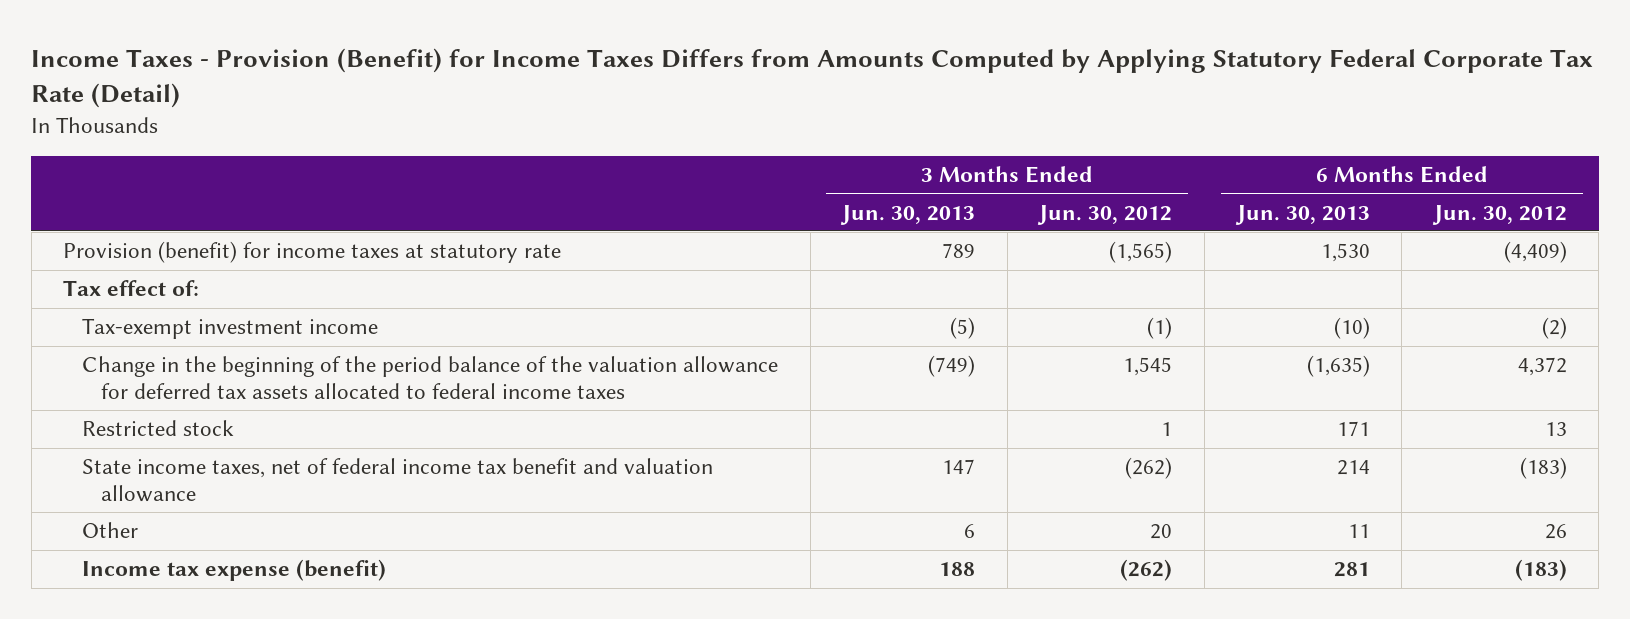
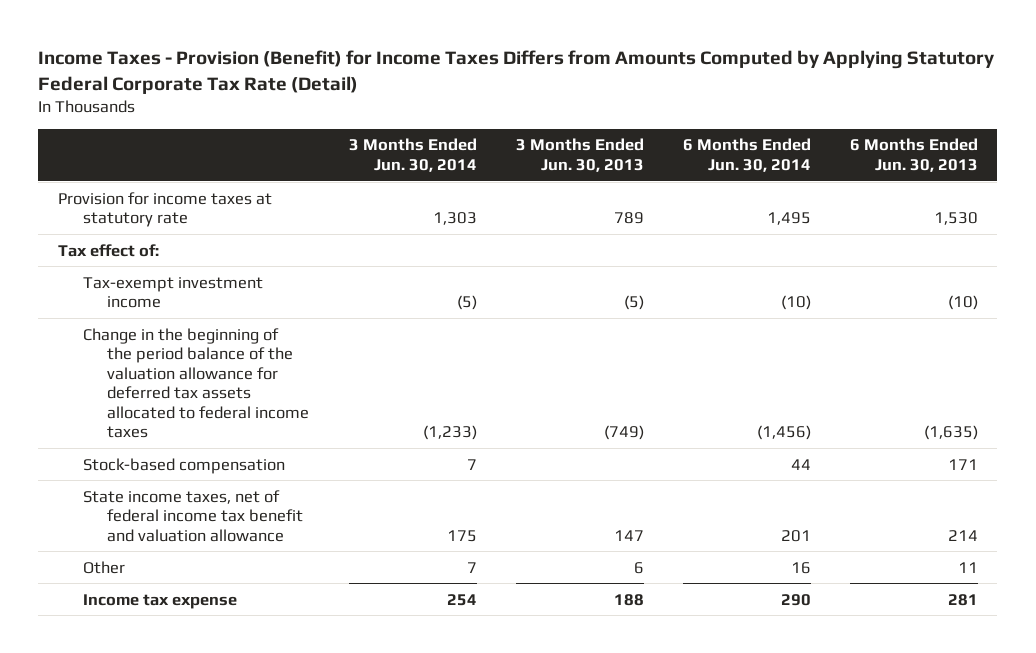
[1037,204,1173,225] Jun. 30, 2012 -> none
[1431,204,1567,225] Jun. 30, 2012 -> none
none -> [348,138,477,172] 3 Months Ended Jun. 30, 2014
none -> [682,138,811,172] 6 Months Ended Jun. 30, 2014
[63,241,562,264] Provision (benefit) for income taxes at statutory rate -> [57,191,272,228] Provision for income taxes at statutory rate
[82,420,235,437] Restricted stock -> [82,457,285,474] Stock-based compensation
[82,559,387,582] Income tax expense (benefit) -> [82,593,237,609] Income tax expense

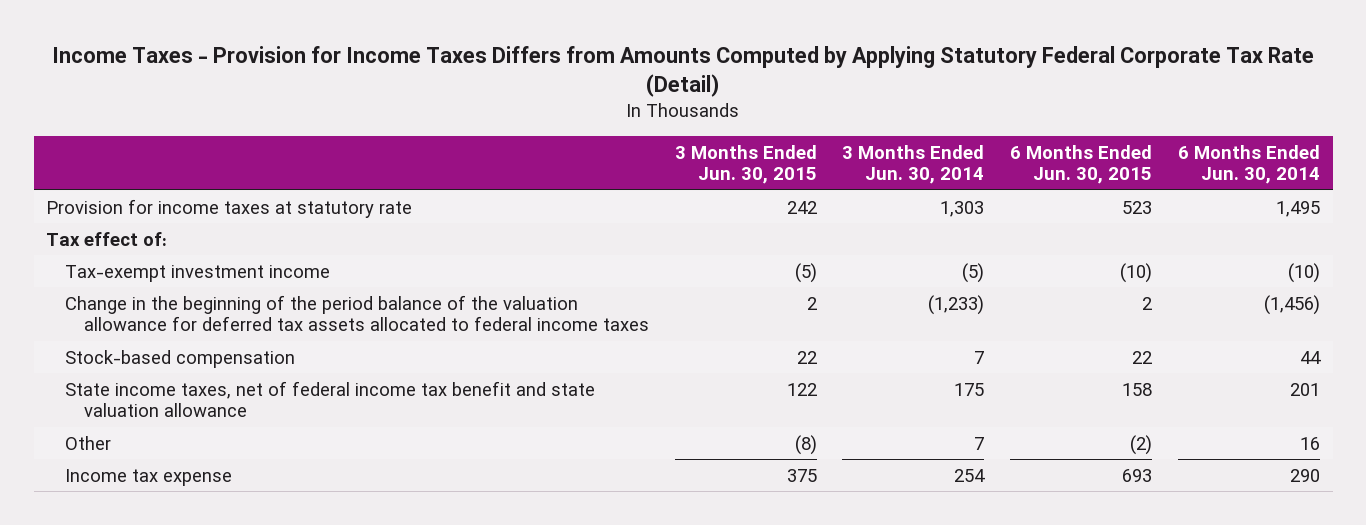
[38,49,995,94] Income Taxes - Provision (Benefit) for Income Taxes Differs from Amounts Computed by Applying Statutory Federal Corporate Tax Rate (Detail) -> [52,45,1315,97] Income Taxes - Provision for Income Taxes Differs from Amounts Computed by Applying Statutory Federal Corporate Tax Rate (Detail)
[515,138,644,172] 3 Months Ended Jun. 30, 2013 -> none
[849,138,978,172] 6 Months Ended Jun. 30, 2013 -> none
none -> [674,144,817,185] 3 Months Ended Jun. 30, 2015
none -> [1010,144,1153,185] 6 Months Ended Jun. 30, 2015
[82,489,304,542] State income taxes, net of federal income tax benefit and valuation allowance -> [65,380,596,418] State income taxes, net of federal income tax benefit and state valuation allowance

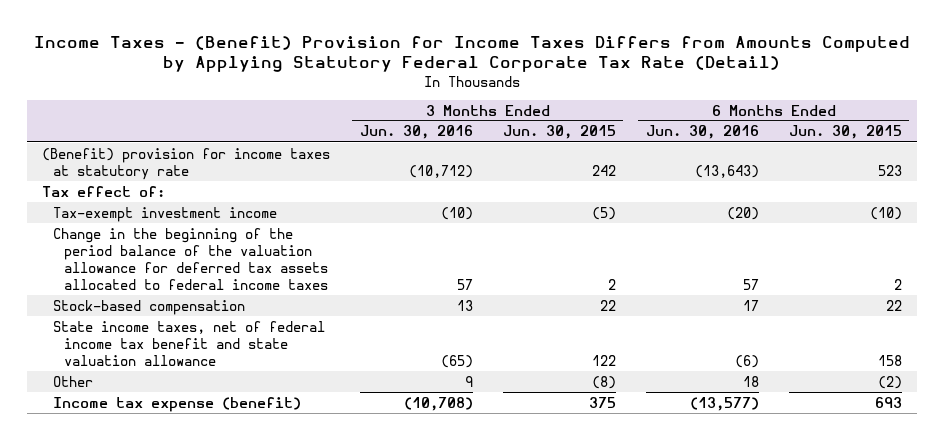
[52,45,1315,97] Income Taxes - Provision for Income Taxes Differs from Amounts Computed by Applying Statutory Federal Corporate Tax Rate (Detail) -> [33,35,910,73] Income Taxes - (Benefit) Provision for Income Taxes Differs from Amounts Computed by Applying Statutory Federal Corporate Tax Rate (Detail)
[842,144,985,185] 3 Months Ended Jun. 30, 2014 -> none
[1177,144,1320,185] 6 Months Ended Jun. 30, 2014 -> none
none -> [359,125,473,140] Jun. 30, 2016
none -> [645,125,759,140] Jun. 30, 2016
[46,198,413,218] Provision for income taxes at statutory rate -> [41,147,330,180] (Benefit) provision for income taxes at statutory rate
[65,468,233,486] Income tax expense -> [53,396,302,412] Income tax expense (benefit)

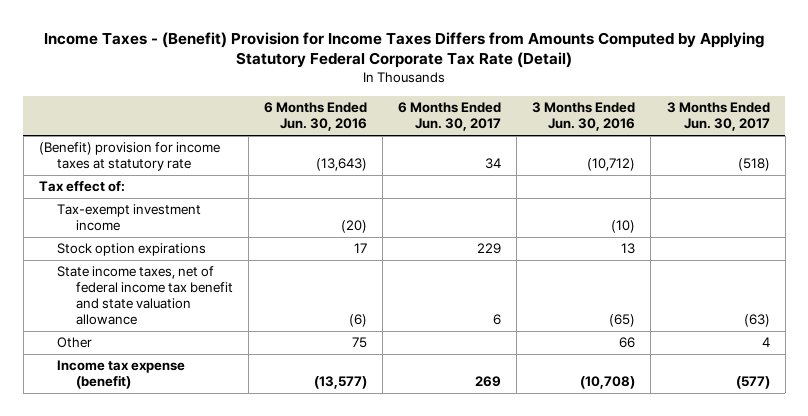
[502,125,616,140] Jun. 30, 2015 -> none
[788,125,902,140] Jun. 30, 2015 -> none
none -> [398,102,502,132] 6 Months Ended Jun. 30, 2017
none -> [666,102,770,132] 3 Months Ended Jun. 30, 2017
[53,227,329,291] Change in the beginning of the period balance of the valuation allowance for deferred tax assets allocated to federal income taxes -> none
[53,299,246,315] Stock-based compensation -> [57,243,207,257] Stock option expirations
[464,375,473,387] 9 -> [619,337,636,349] 66
[742,375,759,387] 18 -> [352,337,368,349] 75

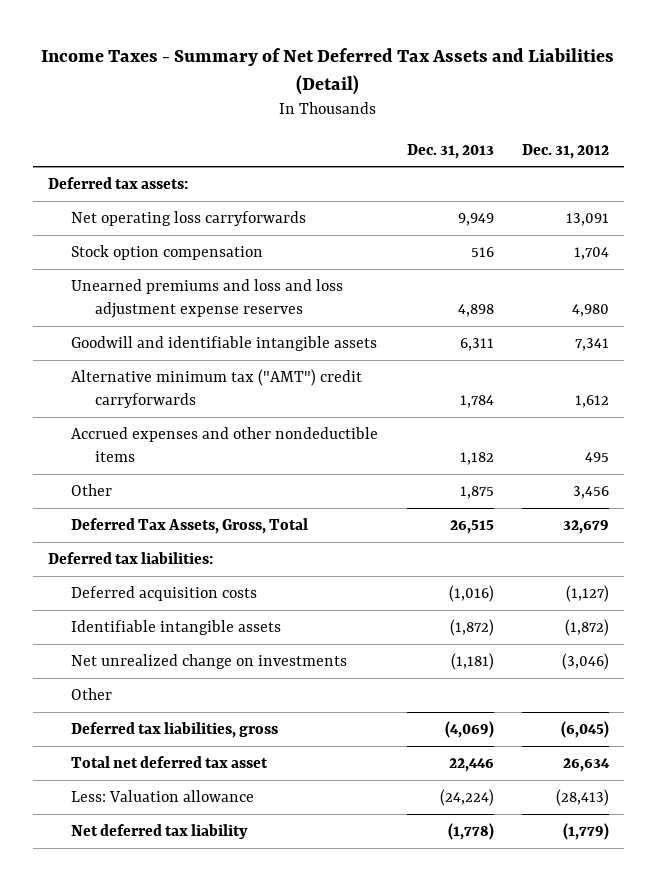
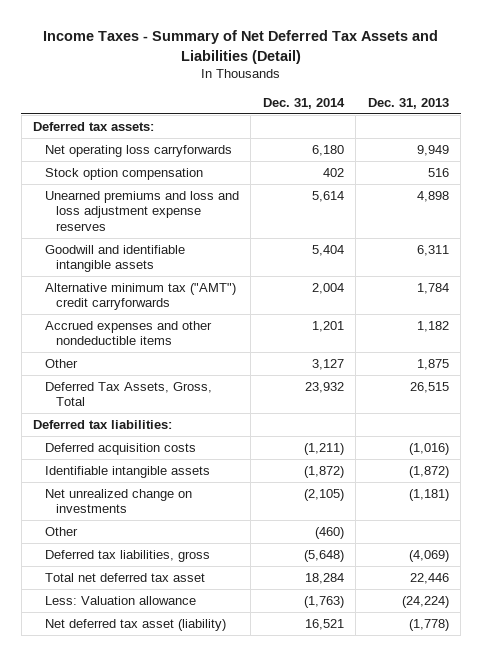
[522,143,610,159] Dec. 31, 2012 -> none
none -> [262,97,345,109] Dec. 31, 2014
[71,823,249,839] Net deferred tax liability -> [44,618,226,631] Net deferred tax asset (liability)

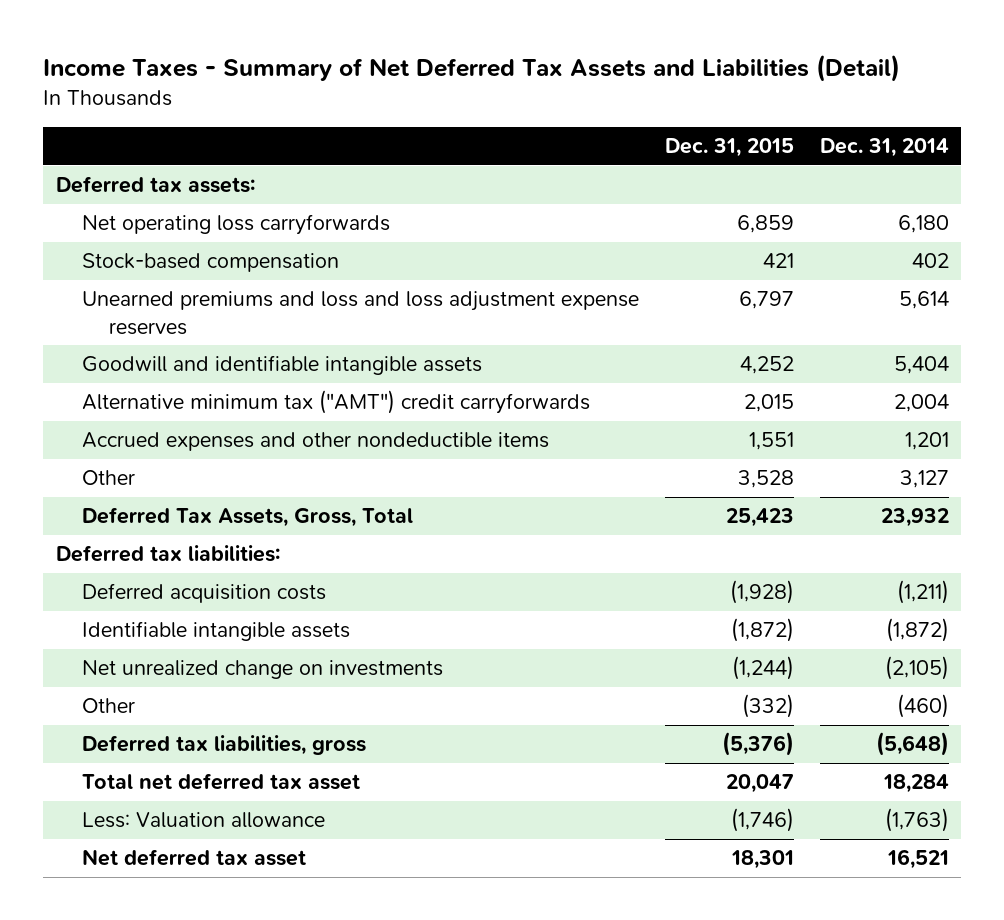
[367,97,449,109] Dec. 31, 2013 -> none
none -> [665,137,795,157] Dec. 31, 2015
[44,167,203,180] Stock option compensation -> [82,253,340,273] Stock-based compensation
[44,618,226,631] Net deferred tax asset (liability) -> [82,849,307,867] Net deferred tax asset

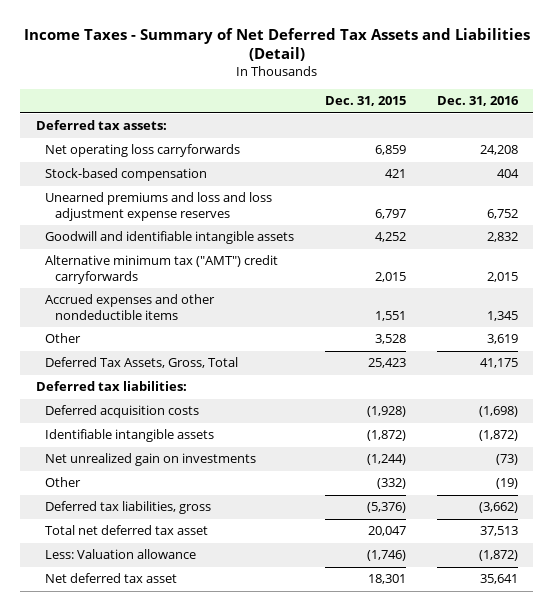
[819,137,949,157] Dec. 31, 2014 -> none
none -> [436,96,519,107] Dec. 31, 2016
[82,660,444,680] Net unrealized change on investments -> [45,453,257,467] Net unrealized gain on investments

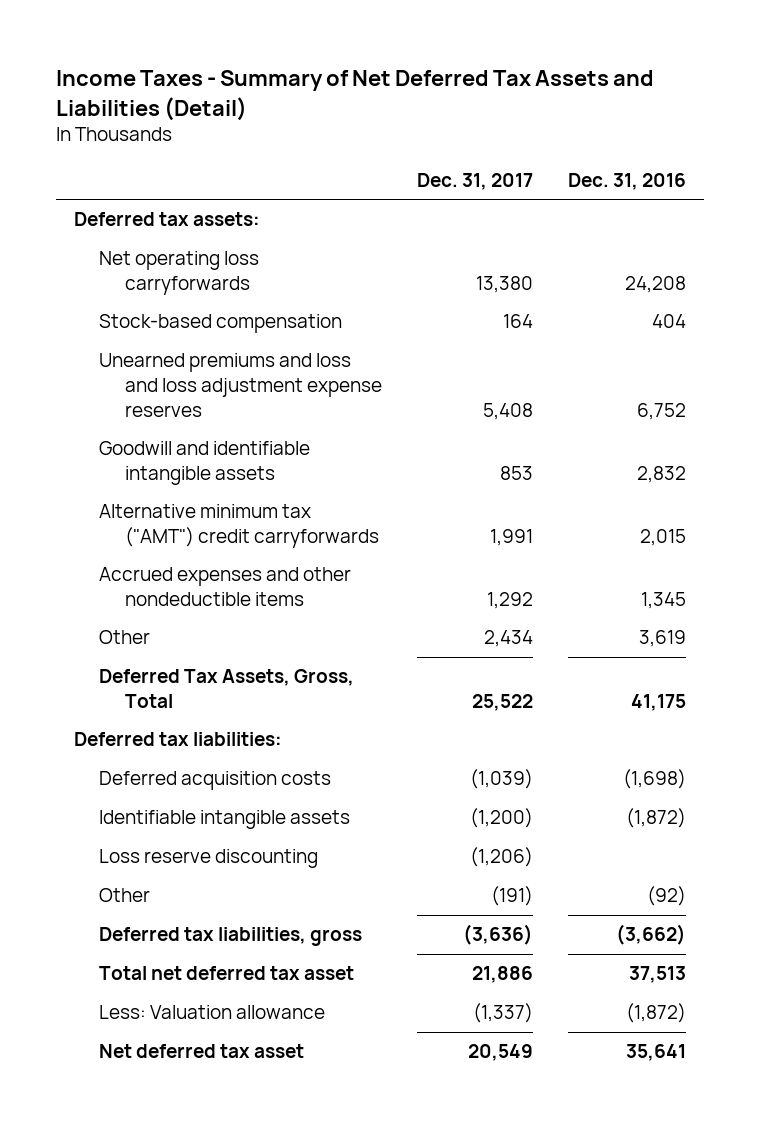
[325,96,407,107] Dec. 31, 2015 -> none
none -> [416,172,533,190] Dec. 31, 2017
[45,453,257,467] Net unrealized gain on investments -> none
none -> [99,849,319,869] Loss reserve discounting
[495,478,518,490] (19) -> [647,886,687,907] (92)

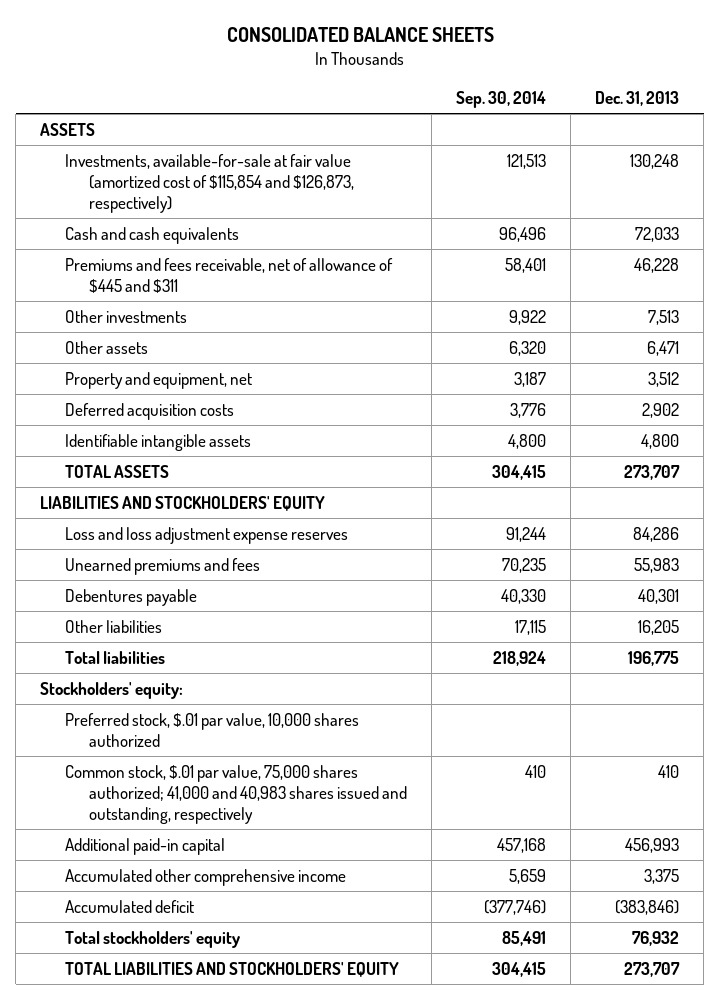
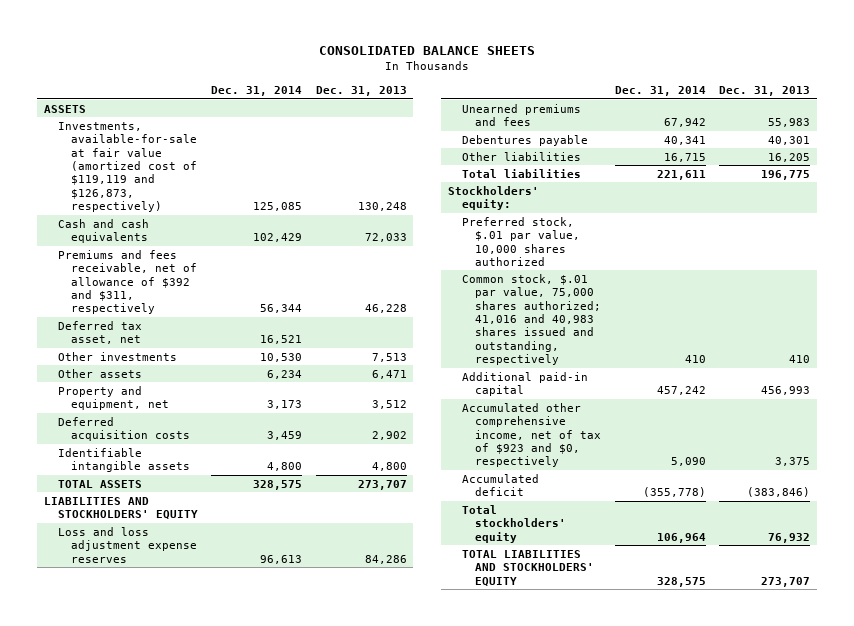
[456,90,547,108] Sep. 30, 2014 -> none
none -> [211,86,303,97] Dec. 31, 2014
[64,153,355,213] Investments, available-for-sale at fair value (amortized cost of $115,854 and $126,873, respectively) -> [57,121,198,213] Investments, available-for-sale at fair value (amortized cost of $119,119 and $126,873, respectively)
[64,257,393,293] Premiums and fees receivable, net of allowance of $445 and $311 -> [57,249,198,315] Premiums and fees receivable, net of allowance of $392 and $311, respectively
none -> [57,320,142,345] Deferred tax asset, net
[64,764,408,824] Common stock, $.01 par value, 75,000 shares authorized; 41,000 and 40,983 shares issued and outstanding, respectively -> [461,273,602,366] Common stock, $.01 par value, 75,000 shares authorized; 41,016 and 40,983 shares issued and outstanding, respectively
[64,868,346,886] Accumulated other comprehensive income -> [461,402,602,468] Accumulated other comprehensive income, net of tax of $923 and $0, respectively

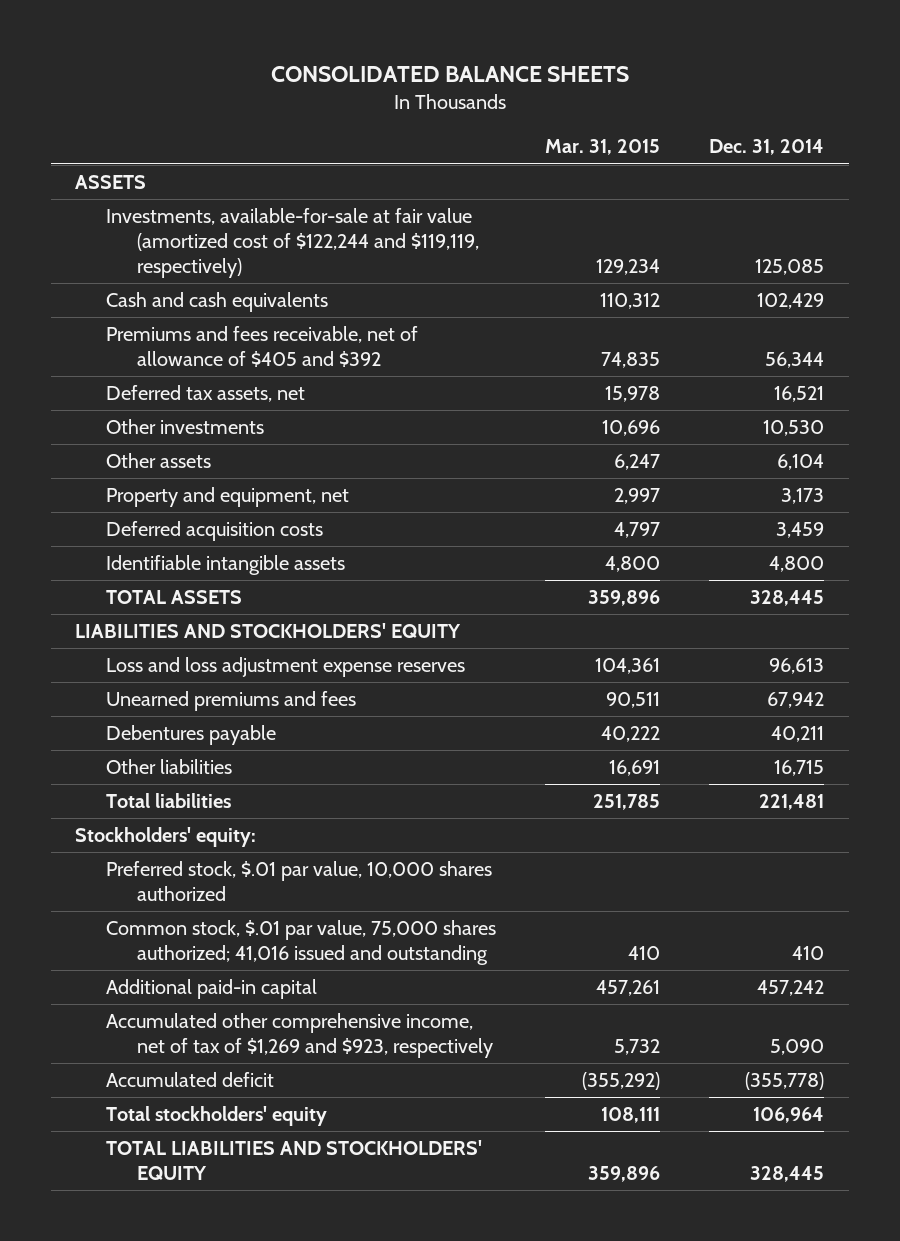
[315,86,407,97] Dec. 31, 2013 -> none
none -> [545,139,661,156] Mar. 31, 2015
[57,121,198,213] Investments, available-for-sale at fair value (amortized cost of $119,119 and $126,873, respectively) -> [106,208,479,279] Investments, available-for-sale at fair value (amortized cost of $122,244 and $119,119, respectively)
[57,249,198,315] Premiums and fees receivable, net of allowance of $392 and $311, respectively -> [106,326,419,368] Premiums and fees receivable, net of allowance of $405 and $392
[57,320,142,345] Deferred tax asset, net -> [106,385,306,403] Deferred tax assets, net
[267,369,303,379] 6,234 -> [777,454,825,471] 6,104
[253,479,303,490] 328,575 -> [750,590,825,607] 328,445
[663,135,706,145] 40,341 -> [771,726,825,743] 40,211
[656,169,706,180] 221,611 -> [759,794,825,811] 221,481
[461,273,602,366] Common stock, $.01 par value, 75,000 shares authorized; 41,016 and 40,983 shares issued and outstanding, respectively -> [106,920,497,966] Common stock, $.01 par value, 75,000 shares authorized; 41,016 issued and outstanding
[461,402,602,468] Accumulated other comprehensive income, net of tax of $923 and $0, respectively -> [106,1013,493,1059] Accumulated other comprehensive income, net of tax of $1,269 and $923, respectively
[656,576,706,587] 328,575 -> [750,1166,825,1183] 328,445

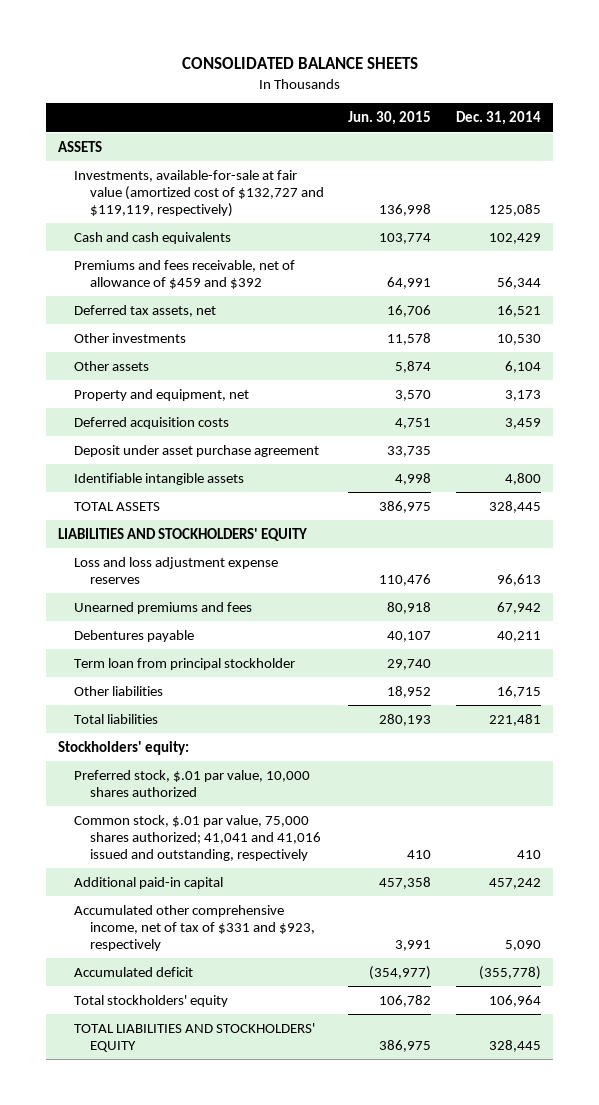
[545,139,661,156] Mar. 31, 2015 -> none
none -> [348,111,432,126] Jun. 30, 2015
[106,208,479,279] Investments, available-for-sale at fair value (amortized cost of $122,244 and $119,119, respectively) -> [73,169,324,217] Investments, available-for-sale at fair value (amortized cost of $132,727 and $119,119, respectively)
[106,326,419,368] Premiums and fees receivable, net of allowance of $405 and $392 -> [73,259,295,289] Premiums and fees receivable, net of allowance of $459 and $392
none -> [73,444,319,457] Deposit under asset purchase agreement
none -> [73,657,295,670] Term loan from principal stockholder
[106,920,497,966] Common stock, $.01 par value, 75,000 shares authorized; 41,016 issued and outstanding -> [73,814,321,861] Common stock, $.01 par value, 75,000 shares authorized; 41,041 and 41,016 issued and outstanding, respectively
[106,1013,493,1059] Accumulated other comprehensive income, net of tax of $1,269 and $923, respectively -> [73,904,315,951] Accumulated other comprehensive income, net of tax of $331 and $923, respectively

